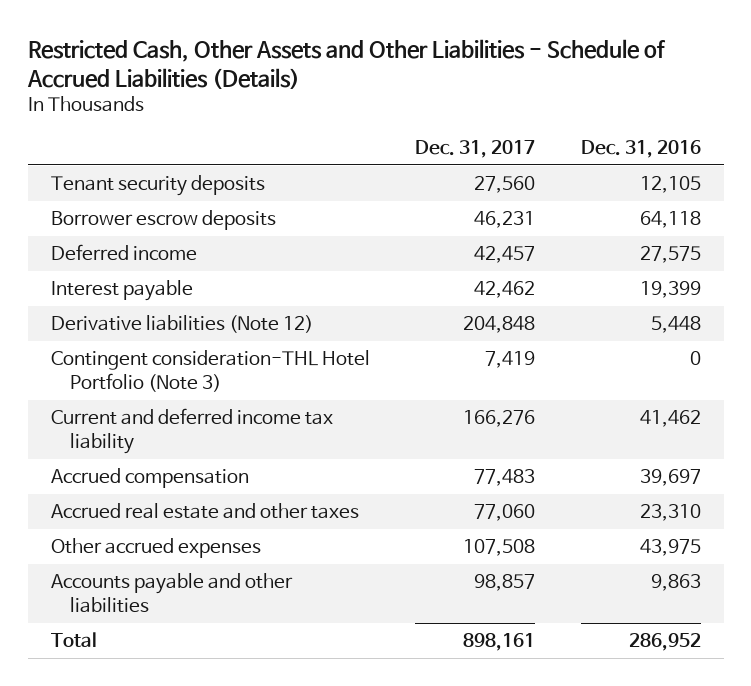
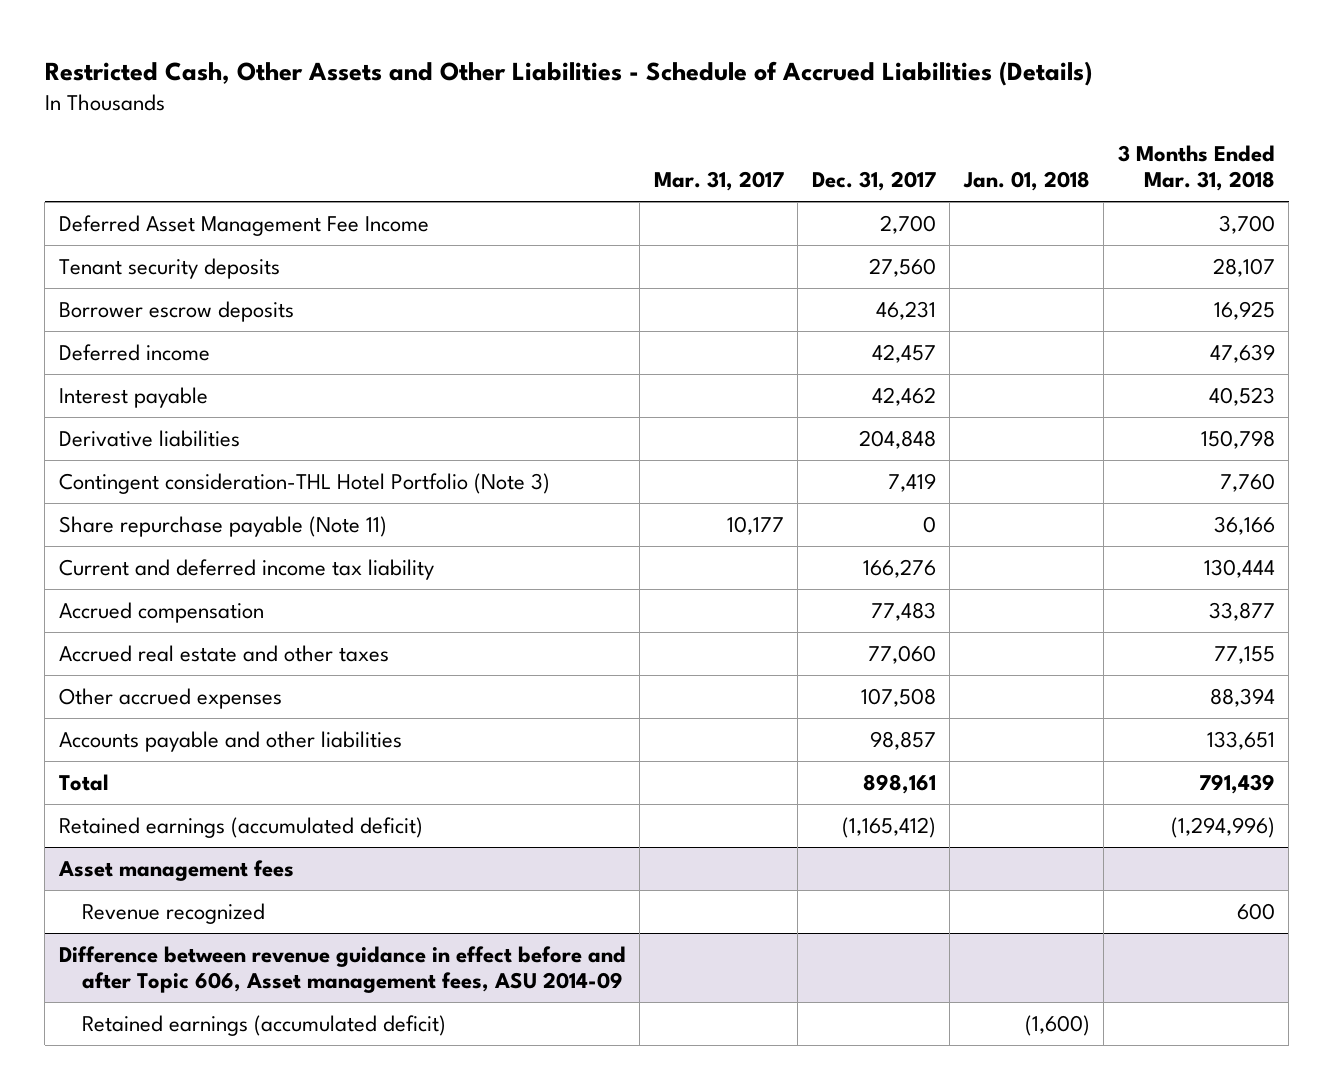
[580,139,701,158] Dec. 31, 2016 -> none
none -> [653,171,784,192] Mar. 31, 2017
none -> [962,171,1090,192] Jan. 01, 2018
none -> [1117,145,1275,192] 3 Months Ended Mar. 31, 2018
none -> [58,214,429,236] Deferred Asset Management Fee Income
[50,315,313,334] Derivative liabilities (Note 12) -> [58,429,240,447] Derivative liabilities
none -> [58,515,387,537] Share repurchase payable (Note 11)
none -> [58,816,423,838] Retained earnings (accumulated deficit)
none -> [57,859,294,881] Asset management fees
none -> [82,902,266,924] Revenue recognized
none -> [58,945,626,993] Difference between revenue guidance in effect before and after Topic 606, Asset management fees, ASU 2014-09
none -> [82,1014,447,1036] Retained earnings (accumulated deficit)

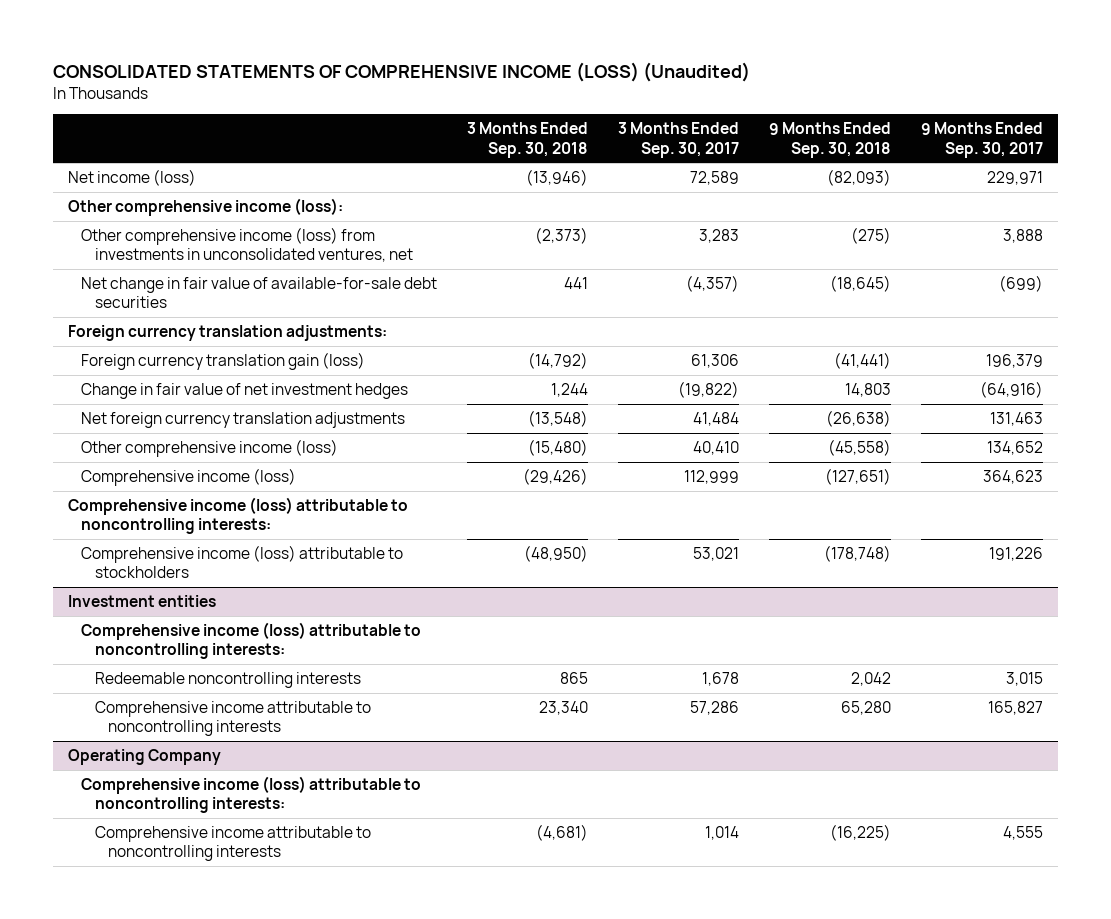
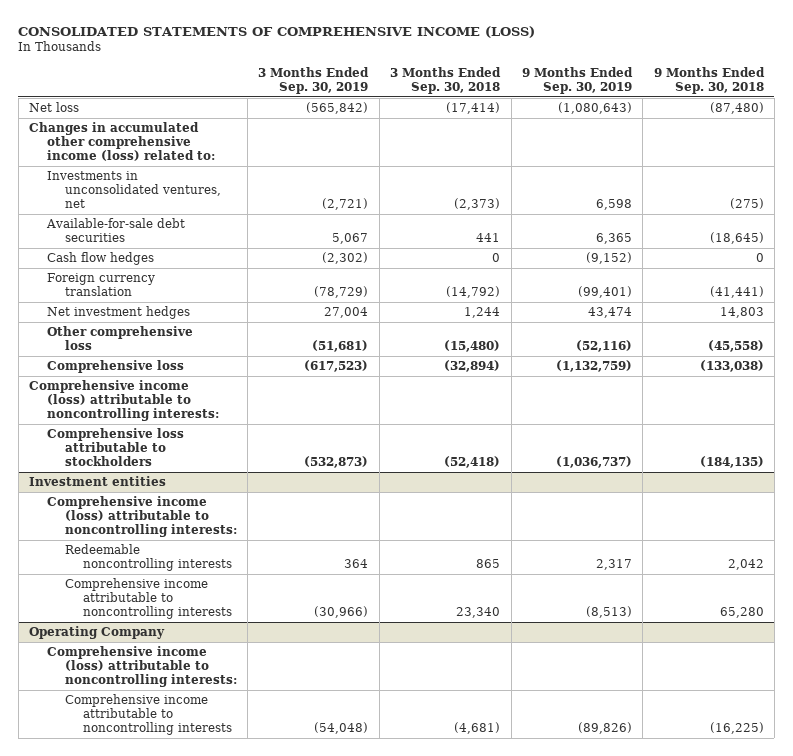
[53,61,751,82] CONSOLIDATED STATEMENTS OF COMPREHENSIVE INCOME (LOSS) (Unaudited) -> [18,26,536,39] CONSOLIDATED STATEMENTS OF COMPREHENSIVE INCOME (LOSS)
[618,122,740,158] 3 Months Ended Sep. 30, 2017 -> none
[921,122,1044,158] 9 Months Ended Sep. 30, 2017 -> none
none -> [258,66,370,94] 3 Months Ended Sep. 30, 2019
none -> [521,66,633,94] 9 Months Ended Sep. 30, 2019
[68,325,388,342] Foreign currency translation adjustments: -> none
[81,412,406,429] Net foreign currency translation adjustments -> none
[68,169,197,187] Net income (loss) -> [29,101,80,112] Net loss
[526,169,589,187] (13,946) -> [446,101,501,114] (17,414)
[827,169,892,187] (82,093) -> [709,101,764,114] (87,480)
[68,198,344,217] Other comprehensive income (loss): -> [29,121,215,161] Changes in accumulated other comprehensive income (loss) related to:
[81,227,413,263] Other comprehensive income (loss) from investments in unconsolidated ventures, net -> [46,170,221,208] Investments in unconsolidated ventures, net
[81,277,438,309] Net change in fair value of available-for-sale debt securities -> [45,217,185,242] Available-for-sale debt securities
none -> [46,251,154,265] Cash flow hedges
[81,352,366,371] Foreign currency translation gain (loss) -> [46,272,155,296] Foreign currency translation
[81,383,409,400] Change in fair value of net investment hedges -> [46,305,190,319] Net investment hedges
[81,439,339,458] Other comprehensive income (loss) -> [46,325,193,350] Other comprehensive loss
[81,468,297,487] Comprehensive income (loss) -> [46,359,184,373] Comprehensive loss
[523,468,589,486] (29,426) -> [444,359,501,372] (32,894)
[825,468,892,486] (127,651) -> [699,359,764,372] (133,038)
[81,545,404,579] Comprehensive income (loss) attributable to stockholders -> [46,427,184,466] Comprehensive loss attributable to stockholders
[524,545,589,563] (48,950) -> [444,455,501,468] (52,418)
[824,545,892,563] (178,748) -> [699,455,764,468] (184,135)

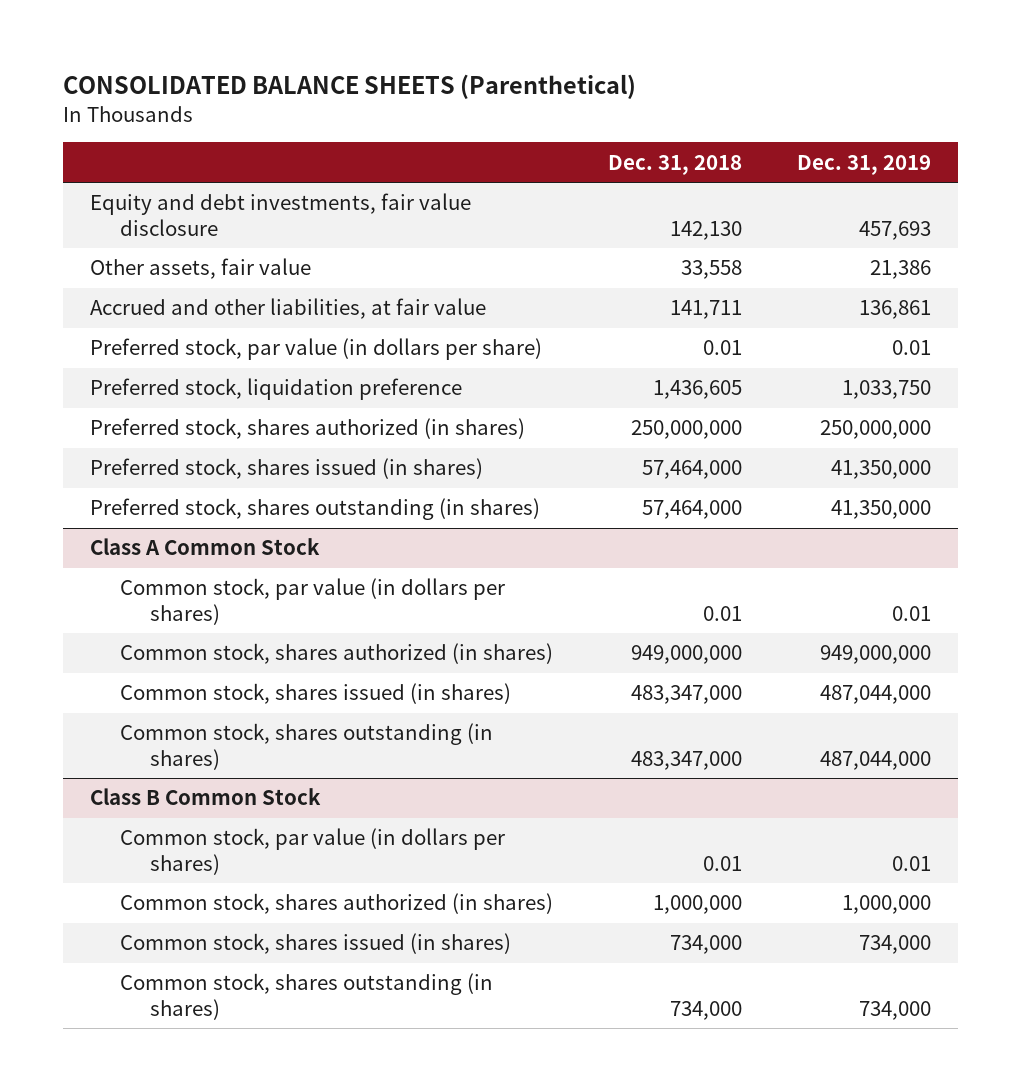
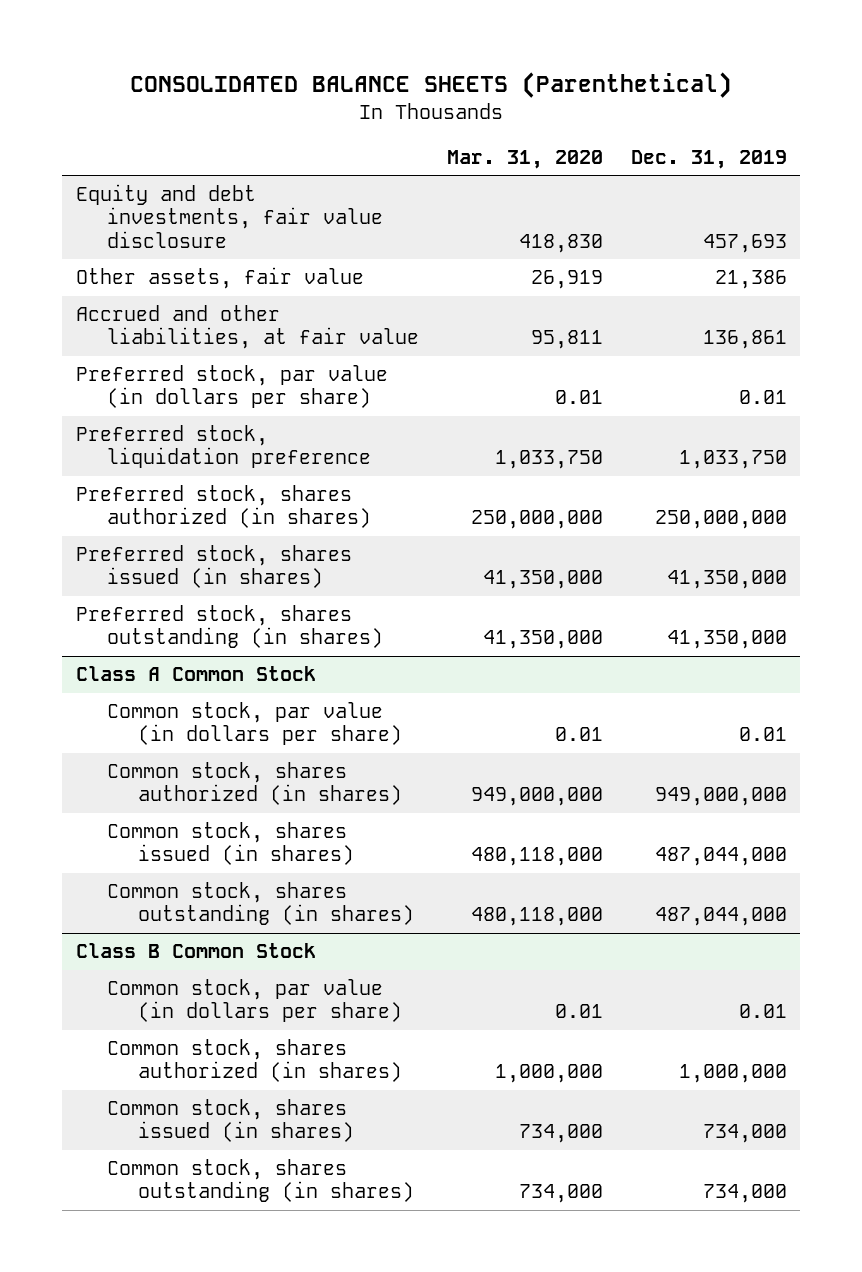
[607,154,742,175] Dec. 31, 2018 -> none
none -> [446,149,603,169] Mar. 31, 2020
[120,578,506,625] Common stock, par value (in dollars per shares) -> [106,702,403,746] Common stock, par value (in dollars per share)
[120,828,506,875] Common stock, par value (in dollars per shares) -> [106,979,403,1023] Common stock, par value (in dollars per share)

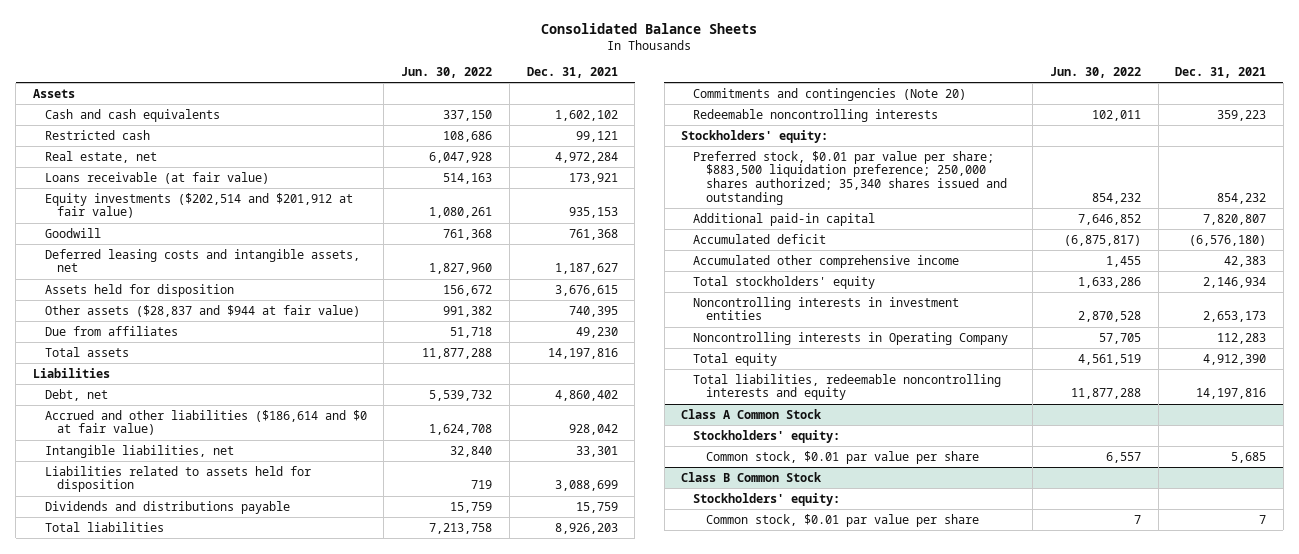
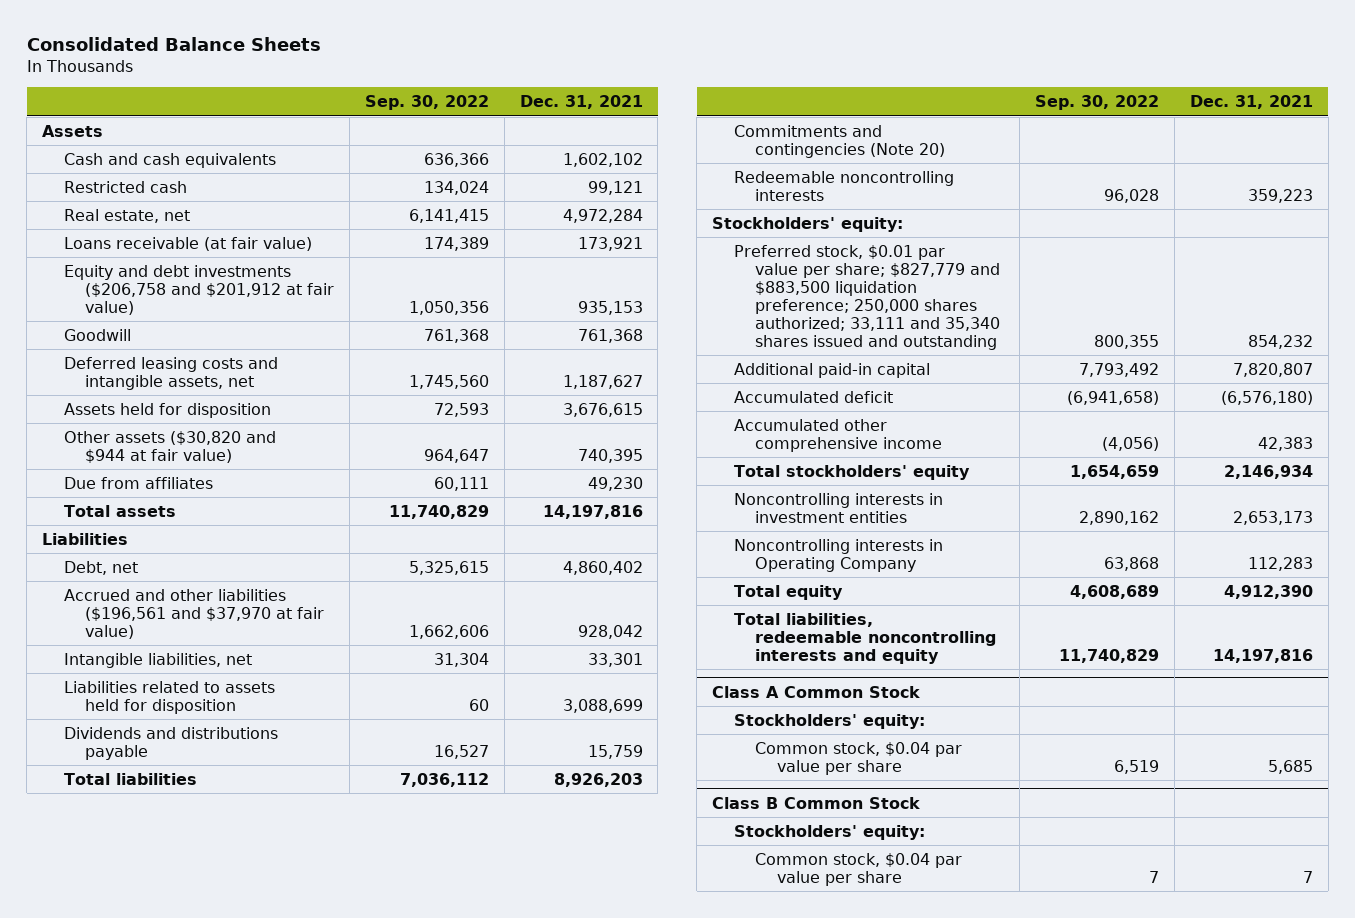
[401,67,493,79] Jun. 30, 2022 -> none
none -> [364,95,489,111] Sep. 30, 2022
[44,192,353,219] Equity investments ($202,514 and $201,912 at fair value) -> [63,264,335,315] Equity and debt investments ($206,758 and $201,912 at fair value)
[44,304,360,317] Other assets ($28,837 and $944 at fair value) -> [63,430,276,463] Other assets ($30,820 and $944 at fair value)
[44,409,367,436] Accrued and other liabilities ($186,614 and $0 at fair value) -> [63,588,325,639] Accrued and other liabilities ($196,561 and $37,970 at fair value)
[693,150,1007,205] Preferred stock, $0.01 par value per share; $883,500 liquidation preference; 250,000 shares authorized; 35,340 shares issued and outstanding -> [733,244,1001,350] Preferred stock, $0.01 par value per share; $827,779 and $883,500 liquidation preference; 250,000 shares authorized; 33,111 and 35,340 shares issued and outstanding
[705,450,979,464] Common stock, $0.01 par value per share -> [755,741,963,775] Common stock, $0.04 par value per share
[705,513,979,527] Common stock, $0.01 par value per share -> [755,852,963,886] Common stock, $0.04 par value per share

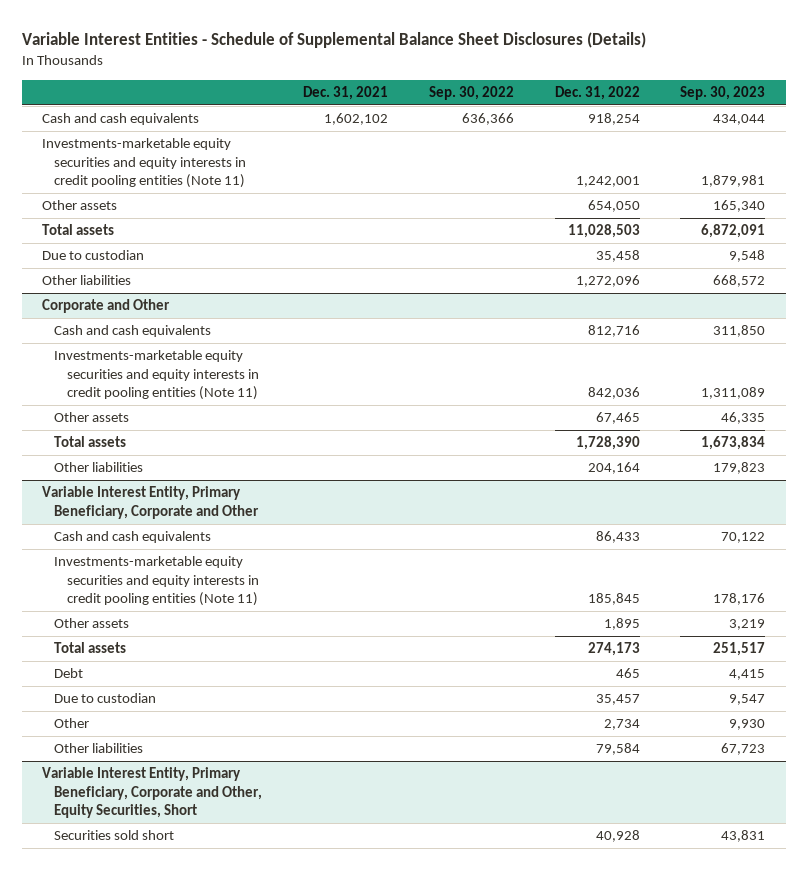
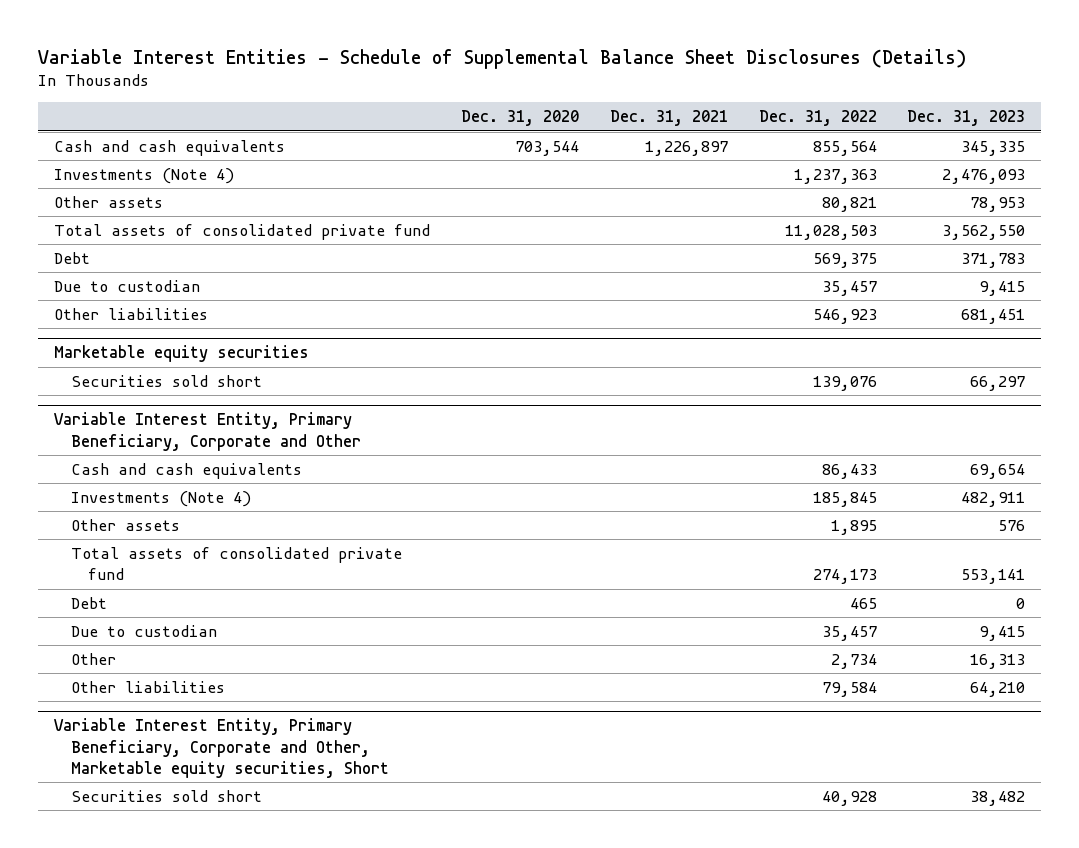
[428,86,514,101] Sep. 30, 2022 -> none
[680,86,766,101] Sep. 30, 2023 -> none
none -> [460,110,579,127] Dec. 31, 2020
none -> [907,110,1026,127] Dec. 31, 2023
[41,138,247,189] Investments-marketable equity securities and equity interests in credit pooling entities (Note 11) -> none
[41,299,170,314] Corporate and Other -> none
[54,325,212,338] Cash and cash equivalents -> none
[54,350,259,401] Investments-marketable equity securities and equity interests in credit pooling entities (Note 11) -> none
[54,412,130,423] Other assets -> none
[54,436,127,448] Total assets -> none
[54,462,144,473] Other liabilities -> none
[324,113,389,126] 1,602,102 -> [644,140,728,156] 1,226,897
[587,113,640,126] 918,254 -> [812,140,877,156] 855,564
none -> [53,167,234,184] Investments (Note 4)
[587,200,640,213] 654,050 -> [821,196,877,212] 80,821
[41,224,114,236] Total assets -> [53,223,430,240] Total assets of consolidated private fund
none -> [53,251,90,264] Debt
[595,250,640,263] 35,458 -> [821,280,877,296] 35,457
[575,275,640,288] 1,272,096 -> [812,308,877,324] 546,923
none -> [53,345,309,363] Marketable equity securities
none -> [70,374,262,387] Securities sold short
[54,556,259,607] Investments-marketable equity securities and equity interests in credit pooling entities (Note 11) -> [70,490,251,507] Investments (Note 4)
[54,642,127,654] Total assets -> [70,546,402,581] Total assets of consolidated private fund
[41,767,263,819] Variable Interest Entity, Primary Beneficiary, Corporate and Other, Equity Securities, Short -> [53,718,389,779] Variable Interest Entity, Primary Beneficiary, Corporate and Other, Marketable equity securities, Short

